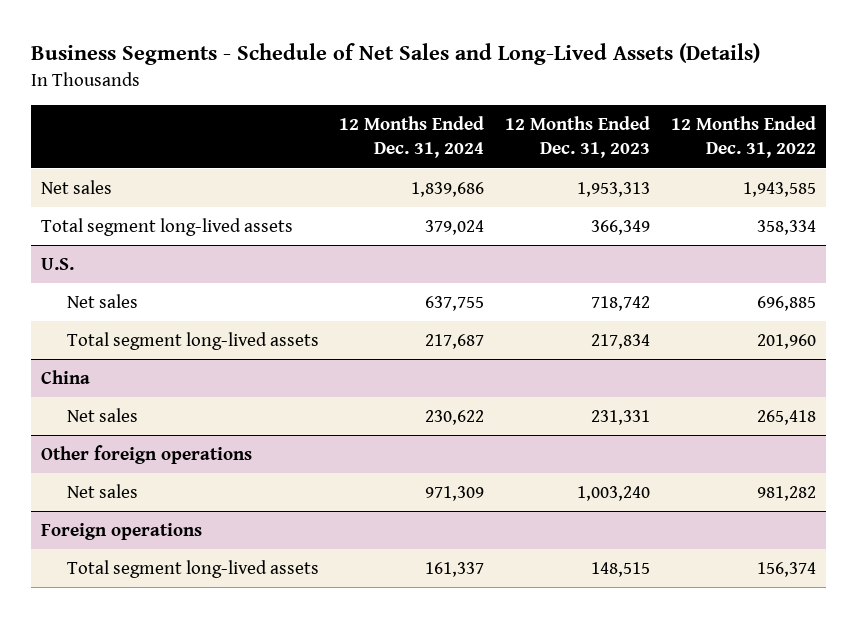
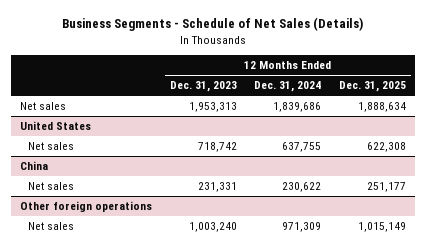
[30,43,760,66] Business Segments - Schedule of Net Sales and Long-Lived Assets (Details) -> [61,17,363,32] Business Segments - Schedule of Net Sales (Details)
[670,115,816,159] 12 Months Ended Dec. 31, 2022 -> none
none -> [339,81,407,93] Dec. 31, 2025
[41,218,294,237] Total segment long-lived assets -> none
[41,258,75,271] U.S. -> [19,121,91,131] United States
[66,332,319,351] Total segment long-lived assets -> none
[41,523,203,541] Foreign operations -> none
[66,560,319,579] Total segment long-lived assets -> none

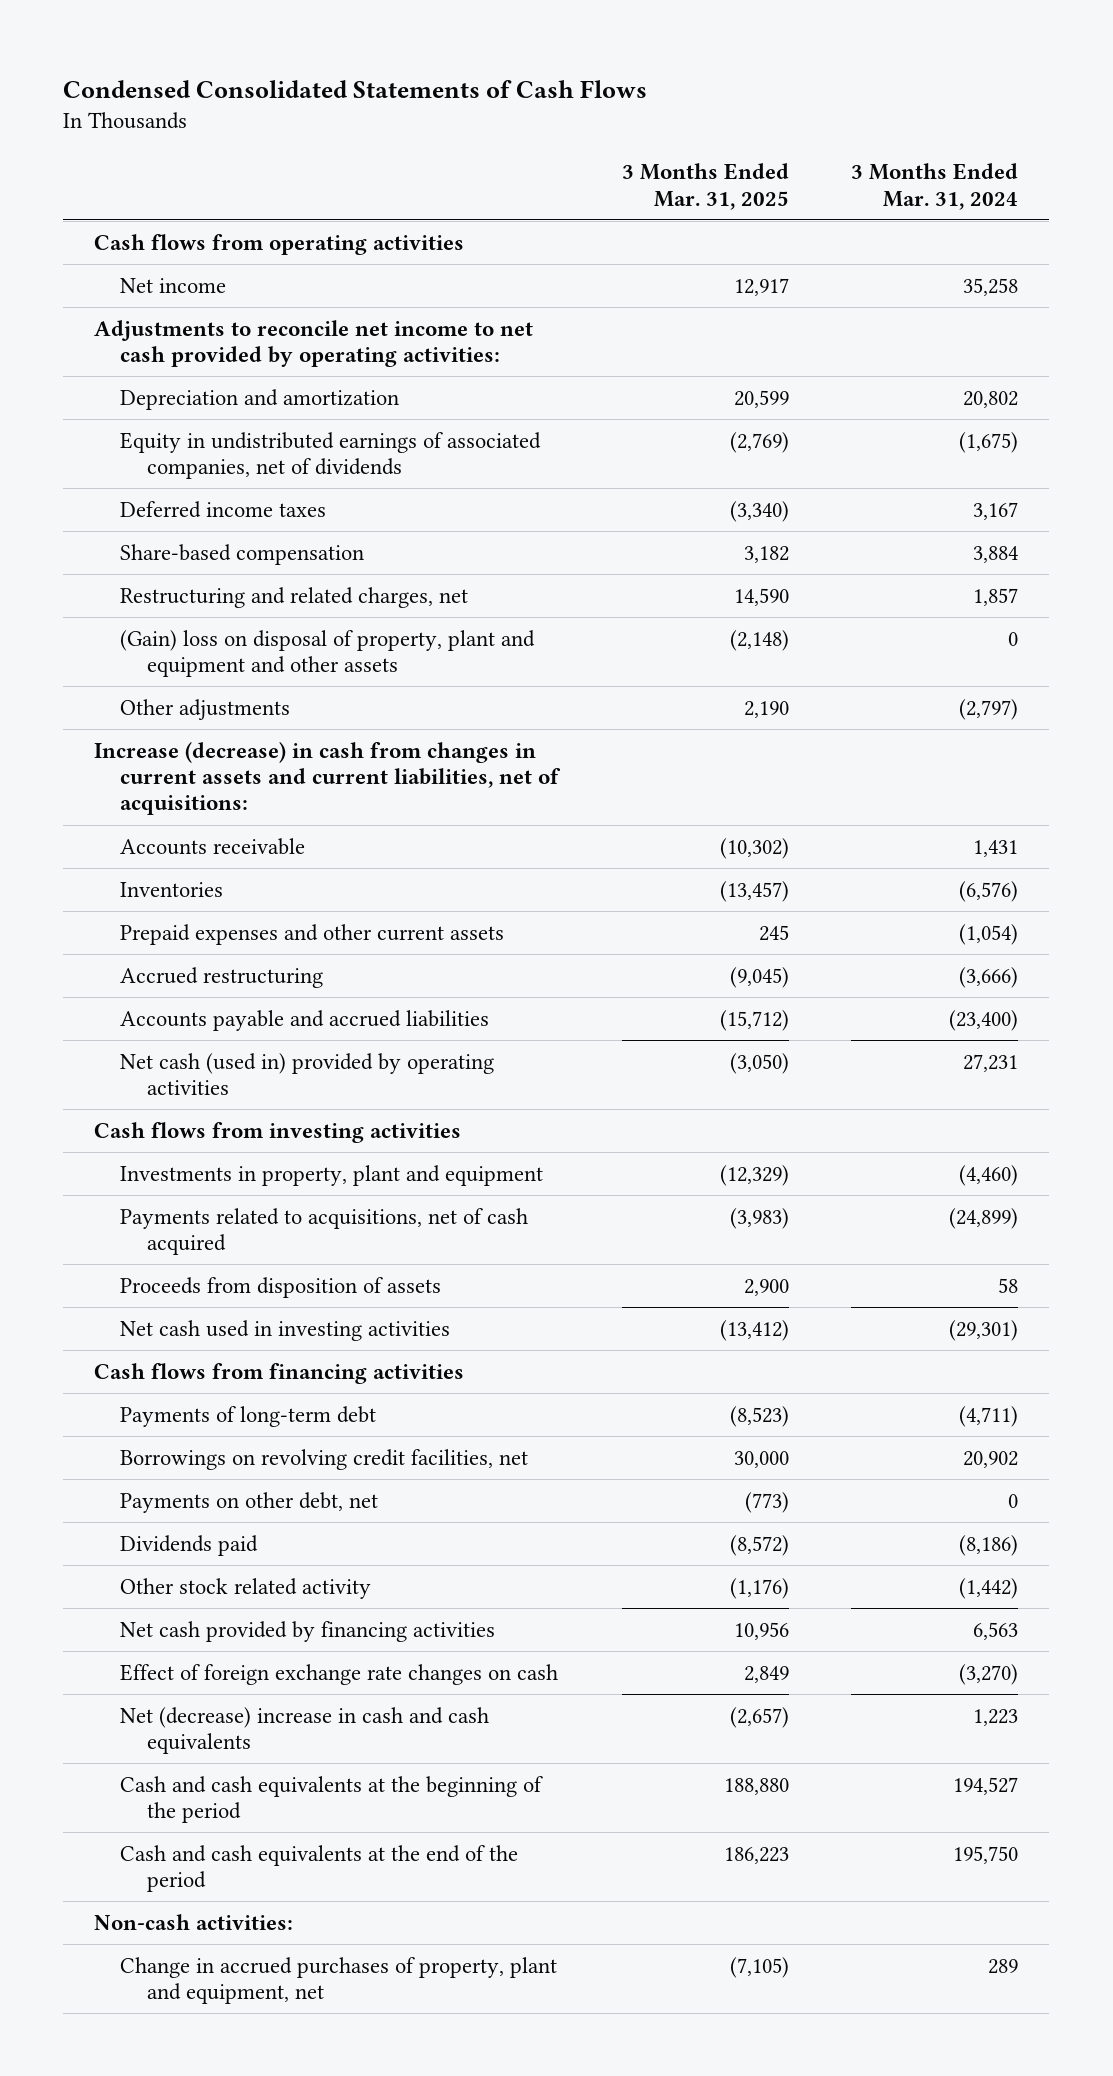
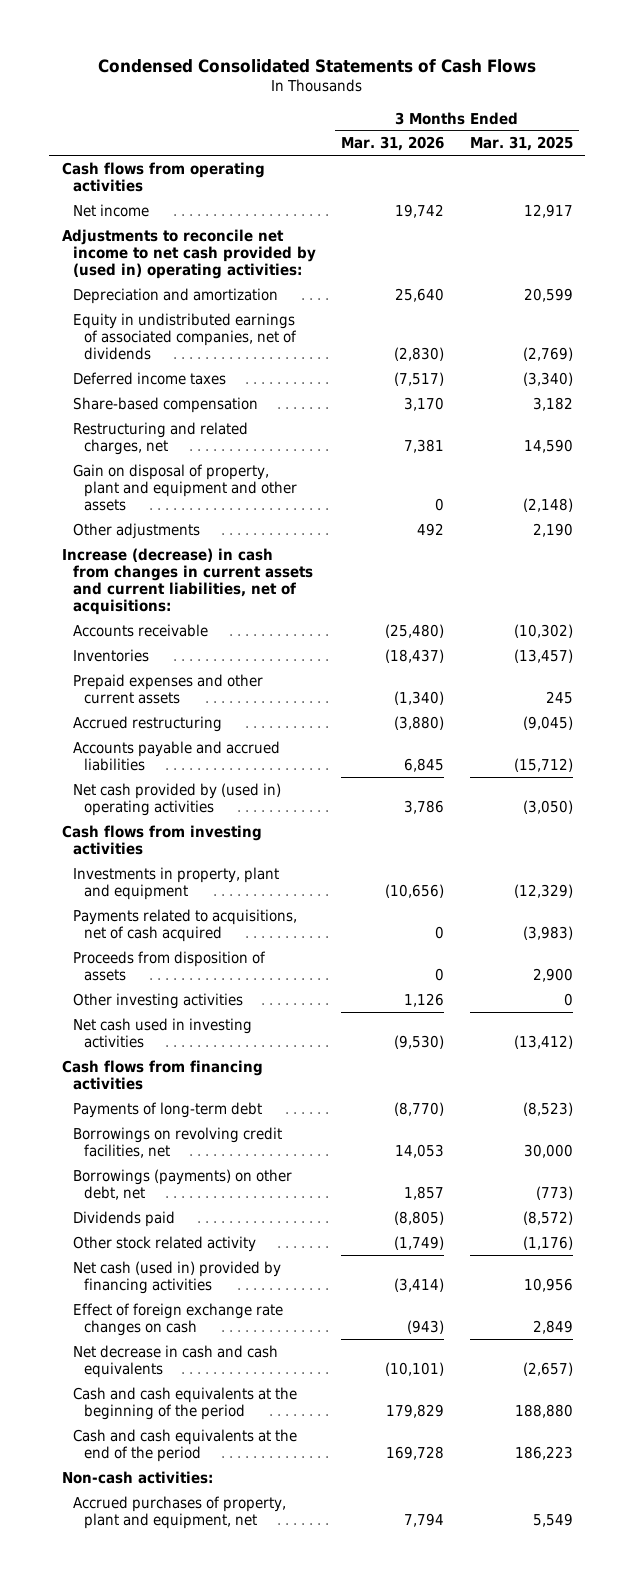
[851,163,1019,210] 3 Months Ended Mar. 31, 2024 -> none
none -> [341,136,445,152] Mar. 31, 2026
[94,319,534,368] Adjustments to reconcile net income to net cash provided by operating activities: -> [61,228,316,280] Adjustments to reconcile net income to net cash provided by (used in) operating activities:
[120,629,536,678] (Gain) loss on disposal of property, plant and equipment and other assets -> [72,463,297,512] Gain on disposal of property, plant and equipment and other assets
[120,1052,495,1096] Net cash (used in) provided by operating activities -> [72,782,281,816] Net cash provided by (used in) operating activities
none -> [72,992,243,1009] Other investing activities
[120,1491,379,1513] Payments on other debt, net -> [72,1168,292,1200] Borrowings (payments) on other debt, net
[120,1620,496,1642] Net cash provided by financing activities -> [72,1260,281,1294] Net cash (used in) provided by financing activities
[120,1706,490,1755] Net (decrease) increase in cash and cash equivalents -> [72,1344,278,1378] Net decrease in cash and cash equivalents
[120,1956,558,2005] Change in accrued purchases of property, plant and equipment, net -> [72,1495,286,1529] Accrued purchases of property, plant and equipment, net
[729,1956,789,1978] (7,105) -> [532,1512,573,1527] 5,549

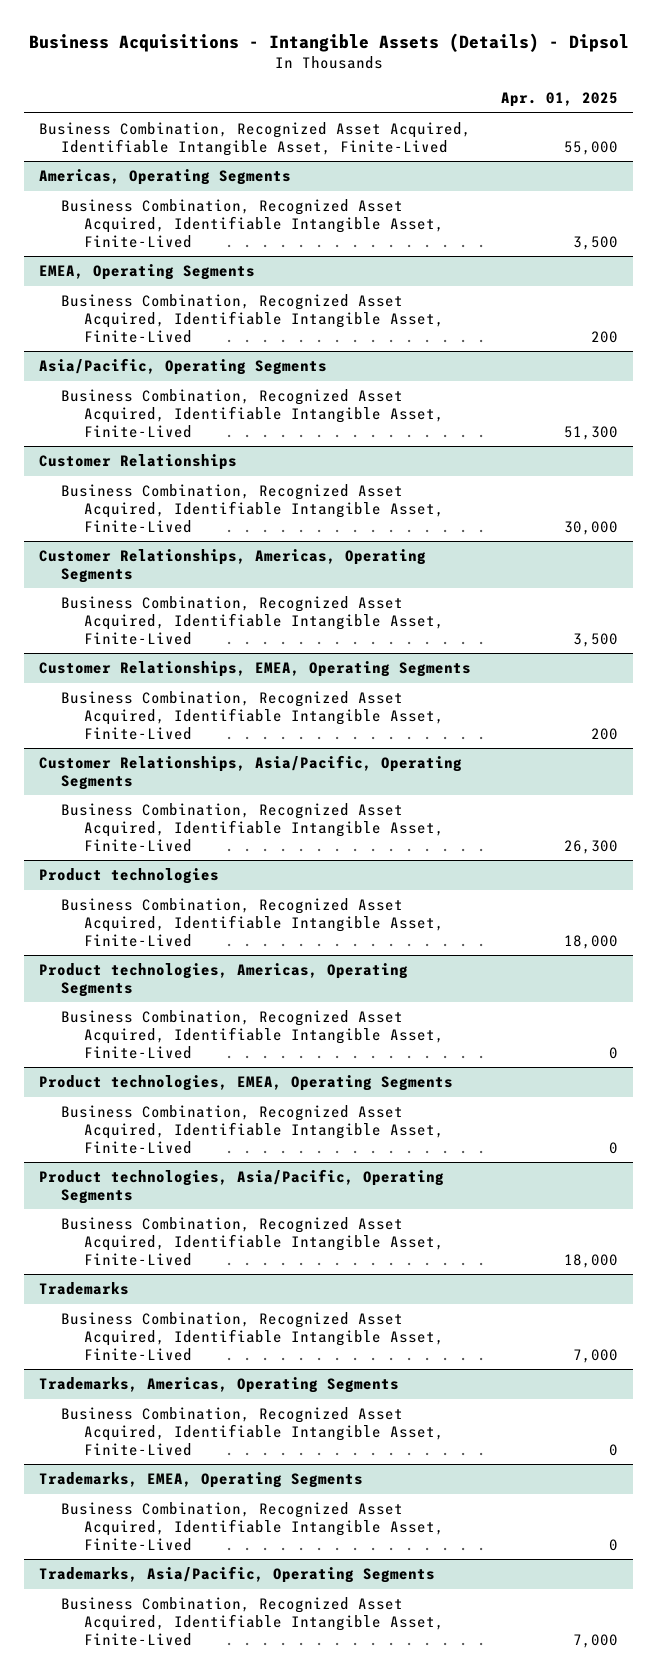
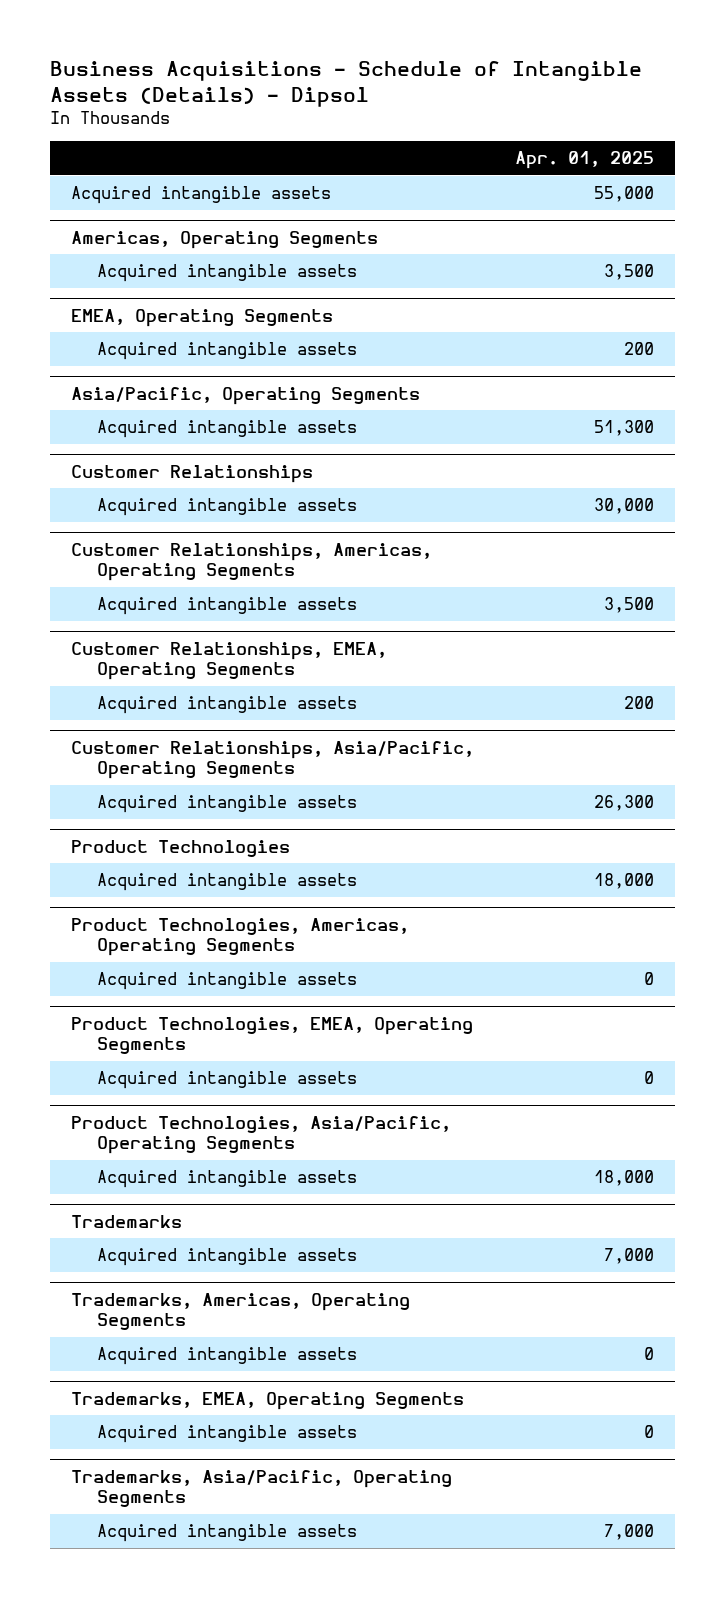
[28,32,629,52] Business Acquisitions - Intangible Assets (Details) - Dipsol -> [50,61,643,108] Business Acquisitions - Schedule of Intangible Assets (Details) - Dipsol
[39,122,472,156] Business Combination, Recognized Asset Acquired, Identifiable Intangible Asset, Finite-Lived -> [70,186,331,205] Acquired intangible assets
[61,199,444,248] Business Combination, Recognized Asset Acquired, Identifiable Intangible Asset, Finite-Lived -> [96,264,357,283] Acquired intangible assets
[61,294,444,343] Business Combination, Recognized Asset Acquired, Identifiable Intangible Asset, Finite-Lived -> [96,342,357,361] Acquired intangible assets
[61,389,444,438] Business Combination, Recognized Asset Acquired, Identifiable Intangible Asset, Finite-Lived -> [96,420,357,439] Acquired intangible assets
[61,484,444,533] Business Combination, Recognized Asset Acquired, Identifiable Intangible Asset, Finite-Lived -> [96,498,357,517] Acquired intangible assets
[61,596,444,645] Business Combination, Recognized Asset Acquired, Identifiable Intangible Asset, Finite-Lived -> [96,597,357,616] Acquired intangible assets
[61,691,444,740] Business Combination, Recognized Asset Acquired, Identifiable Intangible Asset, Finite-Lived -> [96,696,357,715] Acquired intangible assets
[61,803,444,852] Business Combination, Recognized Asset Acquired, Identifiable Intangible Asset, Finite-Lived -> [96,795,357,814] Acquired intangible assets
[39,868,220,885] Product technologies -> [70,839,290,857] Product Technologies
[61,898,444,947] Business Combination, Recognized Asset Acquired, Identifiable Intangible Asset, Finite-Lived -> [96,873,357,892] Acquired intangible assets
[39,963,409,997] Product technologies, Americas, Operating Segments -> [70,917,409,957] Product Technologies, Americas, Operating Segments
[61,1010,444,1059] Business Combination, Recognized Asset Acquired, Identifiable Intangible Asset, Finite-Lived -> [96,972,357,991] Acquired intangible assets
[39,1075,454,1092] Product technologies, EMEA, Operating Segments -> [70,1016,473,1055] Product Technologies, EMEA, Operating Segments
[61,1105,444,1154] Business Combination, Recognized Asset Acquired, Identifiable Intangible Asset, Finite-Lived -> [96,1071,357,1090] Acquired intangible assets
[39,1169,445,1204] Product technologies, Asia/Pacific, Operating Segments -> [70,1115,451,1155] Product Technologies, Asia/Pacific, Operating Segments
[61,1217,444,1266] Business Combination, Recognized Asset Acquired, Identifiable Intangible Asset, Finite-Lived -> [96,1170,357,1189] Acquired intangible assets
[61,1312,444,1361] Business Combination, Recognized Asset Acquired, Identifiable Intangible Asset, Finite-Lived -> [96,1248,357,1267] Acquired intangible assets
[61,1407,444,1456] Business Combination, Recognized Asset Acquired, Identifiable Intangible Asset, Finite-Lived -> [96,1347,357,1366] Acquired intangible assets
[61,1502,444,1551] Business Combination, Recognized Asset Acquired, Identifiable Intangible Asset, Finite-Lived -> [96,1425,357,1444] Acquired intangible assets
[61,1597,444,1646] Business Combination, Recognized Asset Acquired, Identifiable Intangible Asset, Finite-Lived -> [96,1524,357,1543] Acquired intangible assets

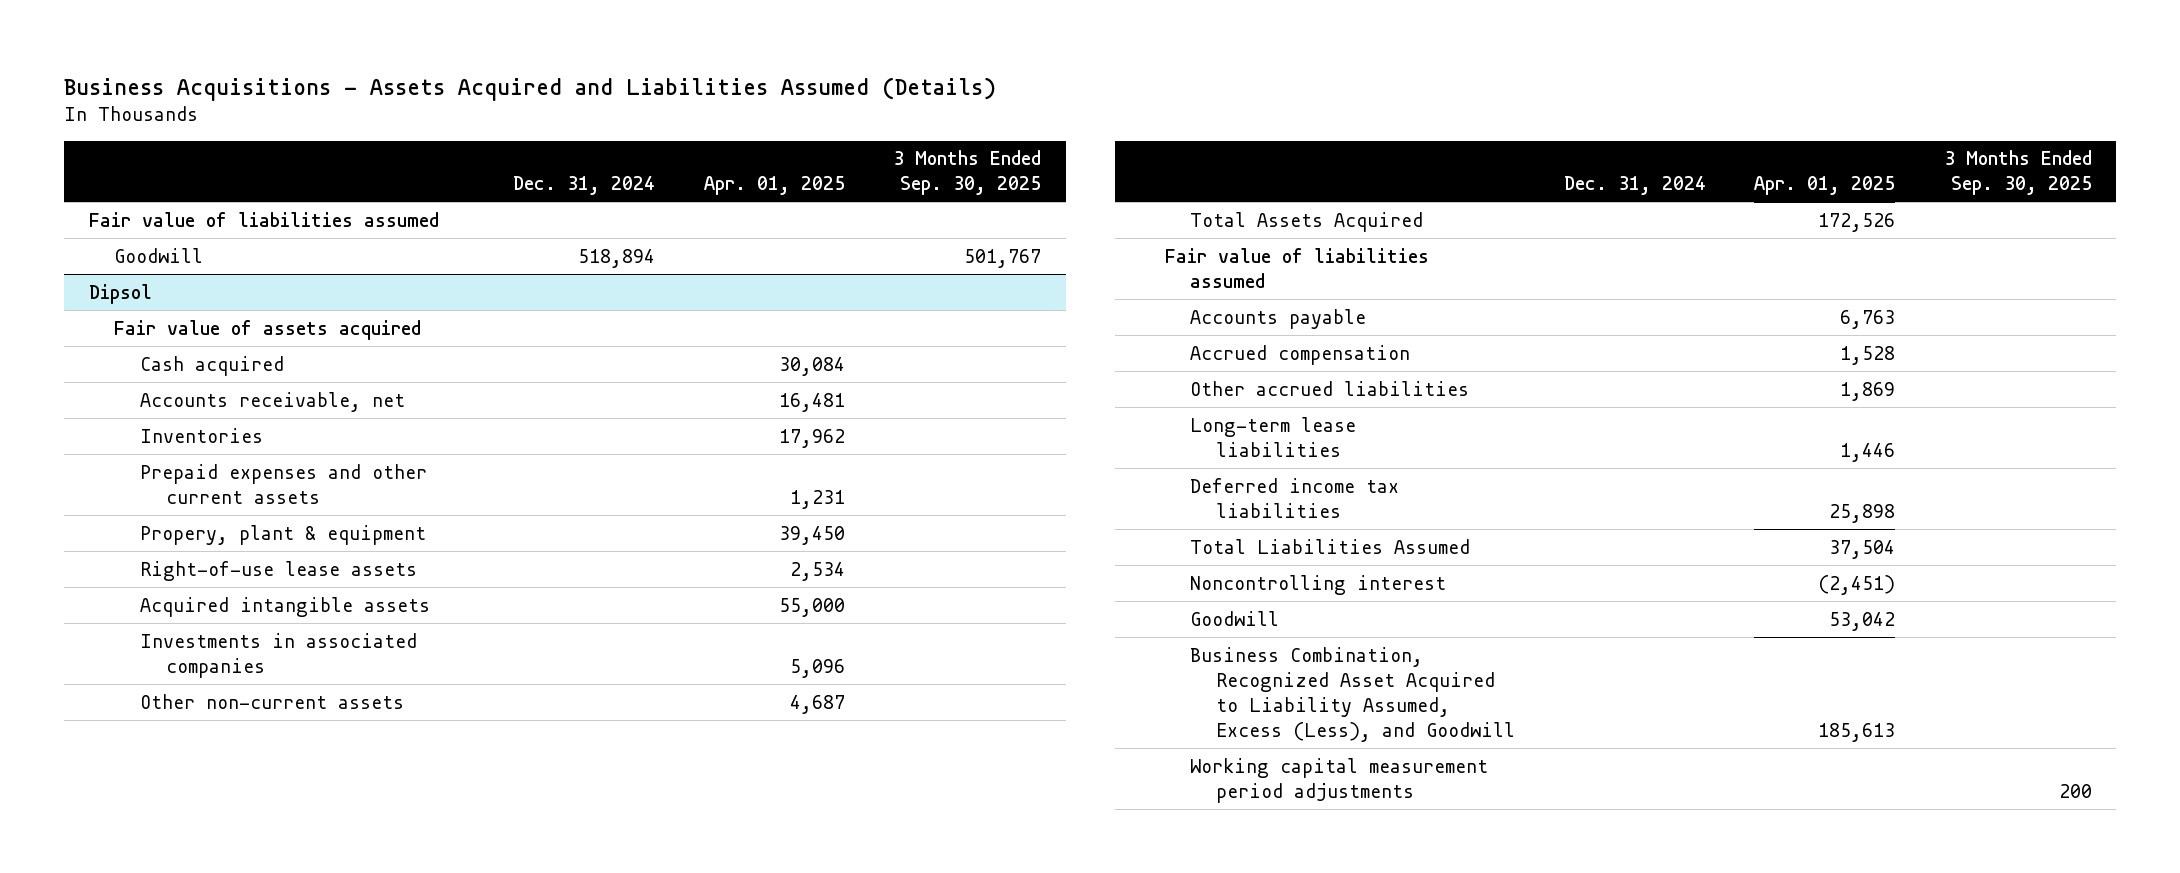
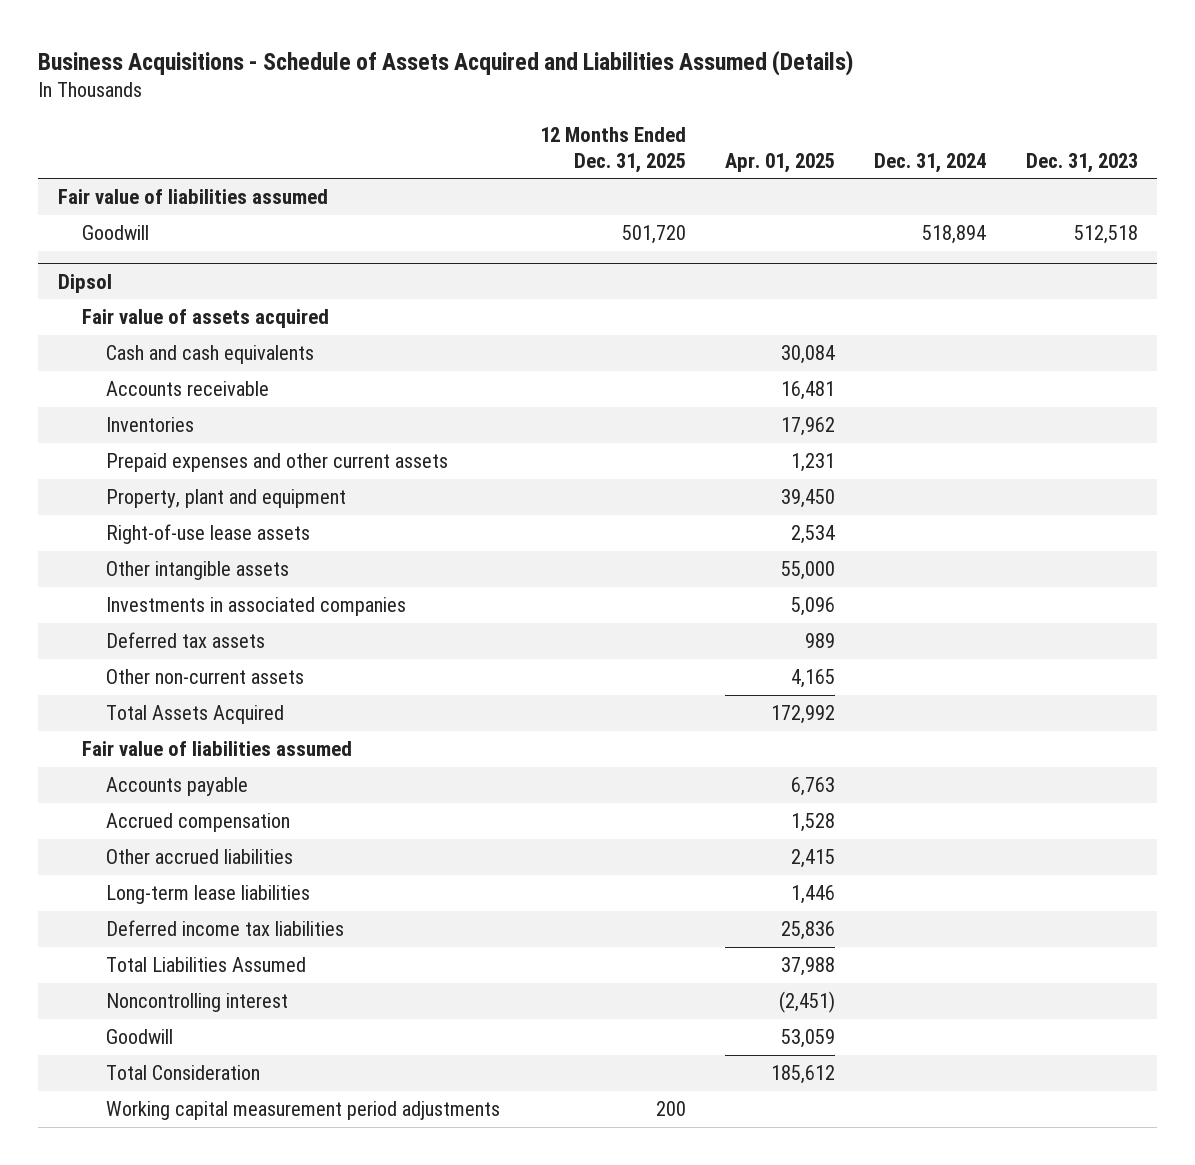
[64,76,997,101] Business Acquisitions - Assets Acquired and Liabilities Assumed (Details) -> [37,49,853,76] Business Acquisitions - Schedule of Assets Acquired and Liabilities Assumed (Details)
[893,150,1042,196] 3 Months Ended Sep. 30, 2025 -> none
none -> [539,127,686,173] 12 Months Ended Dec. 31, 2025
none -> [1025,152,1138,173] Dec. 31, 2023
[139,355,284,376] Cash acquired -> [106,345,315,365] Cash and cash equivalents
[139,391,405,412] Accounts receivable, net -> [106,381,270,397] Accounts receivable
[139,524,426,545] Propery, plant & equipment -> [106,489,347,509] Property, plant and equipment
[139,596,430,617] Acquired intangible assets -> [106,561,290,581] Other intangible assets
none -> [106,632,266,649] Deferred tax assets
[789,694,845,714] 4,687 -> [791,669,836,689] 4,165
[1818,212,1896,232] 172,526 -> [771,705,836,725] 172,992
[1840,381,1896,401] 1,869 -> [791,849,836,869] 2,415
[1829,503,1896,523] 25,898 -> [781,921,836,941] 25,836
[1829,539,1896,559] 37,504 -> [781,957,836,977] 37,988
[1190,646,1515,742] Business Combination, Recognized Asset Acquired to Liability Assumed, Excess (Less), and Goodwill -> none
[1829,611,1896,631] 53,042 -> [781,1029,836,1049] 53,059
none -> [106,1065,261,1081] Total Consideration

